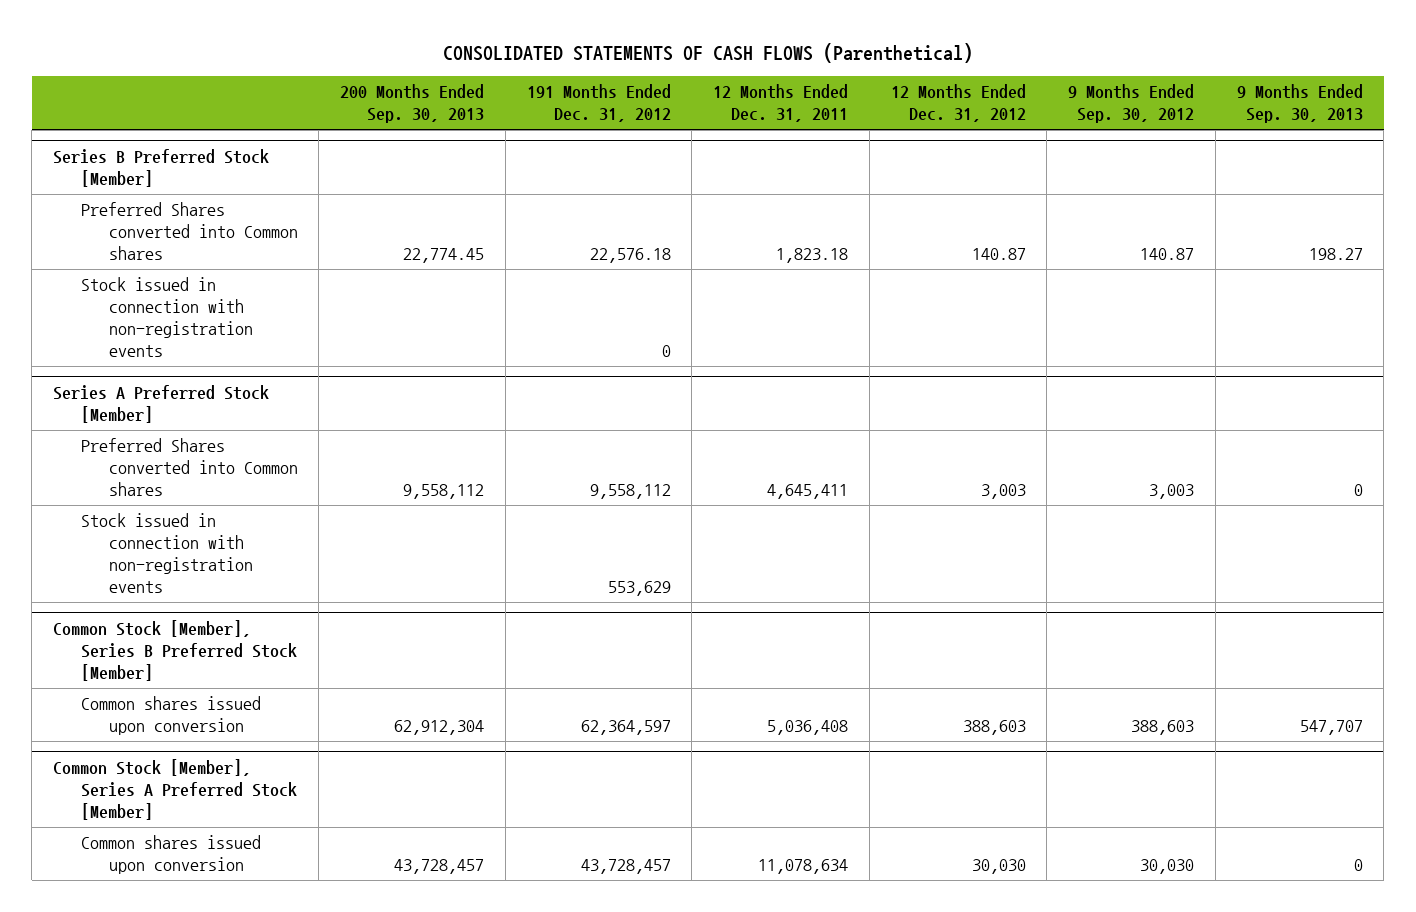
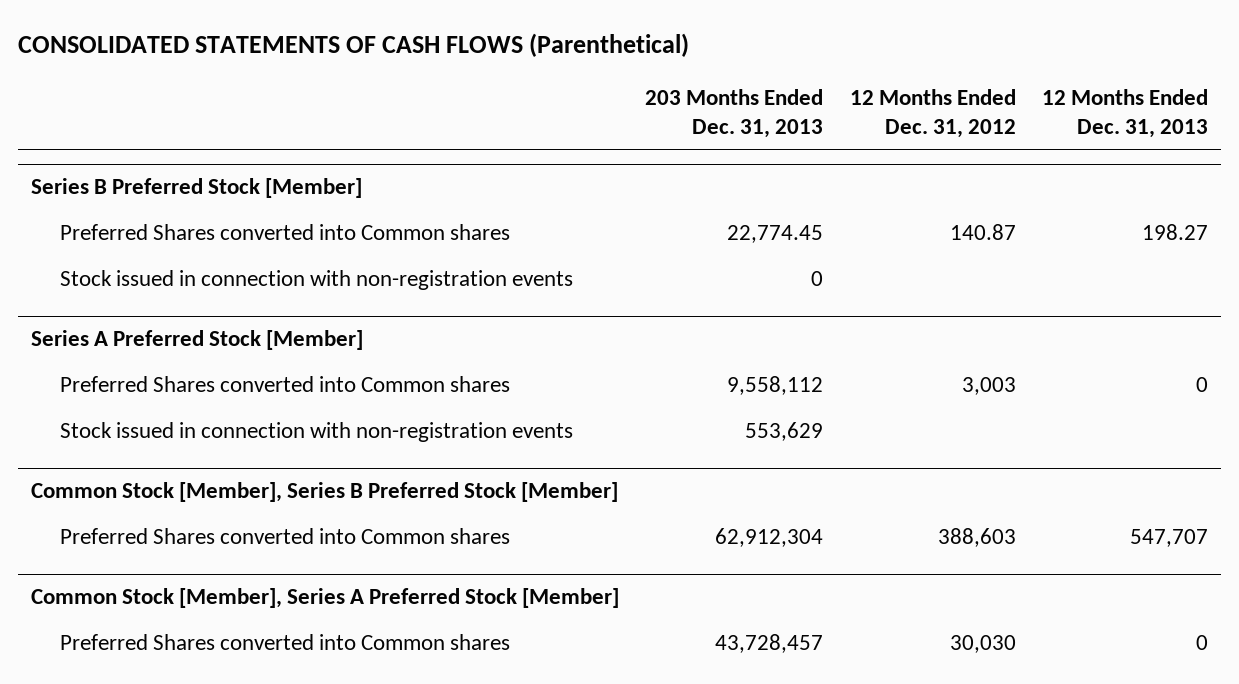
[340,84,485,124] 200 Months Ended Sep. 30, 2013 -> none
[526,84,671,123] 191 Months Ended Dec. 31, 2012 -> none
[713,84,849,123] 12 Months Ended Dec. 31, 2011 -> none
[1068,84,1195,124] 9 Months Ended Sep. 30, 2012 -> none
[1236,84,1363,124] 9 Months Ended Sep. 30, 2013 -> none
none -> [645,89,824,138] 203 Months Ended Dec. 31, 2013
none -> [1041,89,1208,138] 12 Months Ended Dec. 31, 2013
[80,696,261,735] Common shares issued upon conversion -> [60,528,511,545] Preferred Shares converted into Common shares
[80,835,261,874] Common shares issued upon conversion -> none
none -> [60,634,511,651] Preferred Shares converted into Common shares

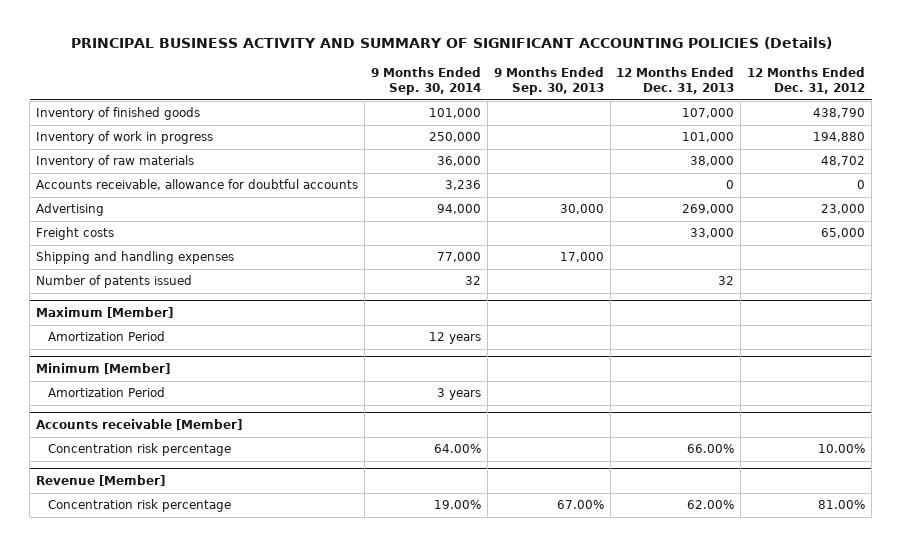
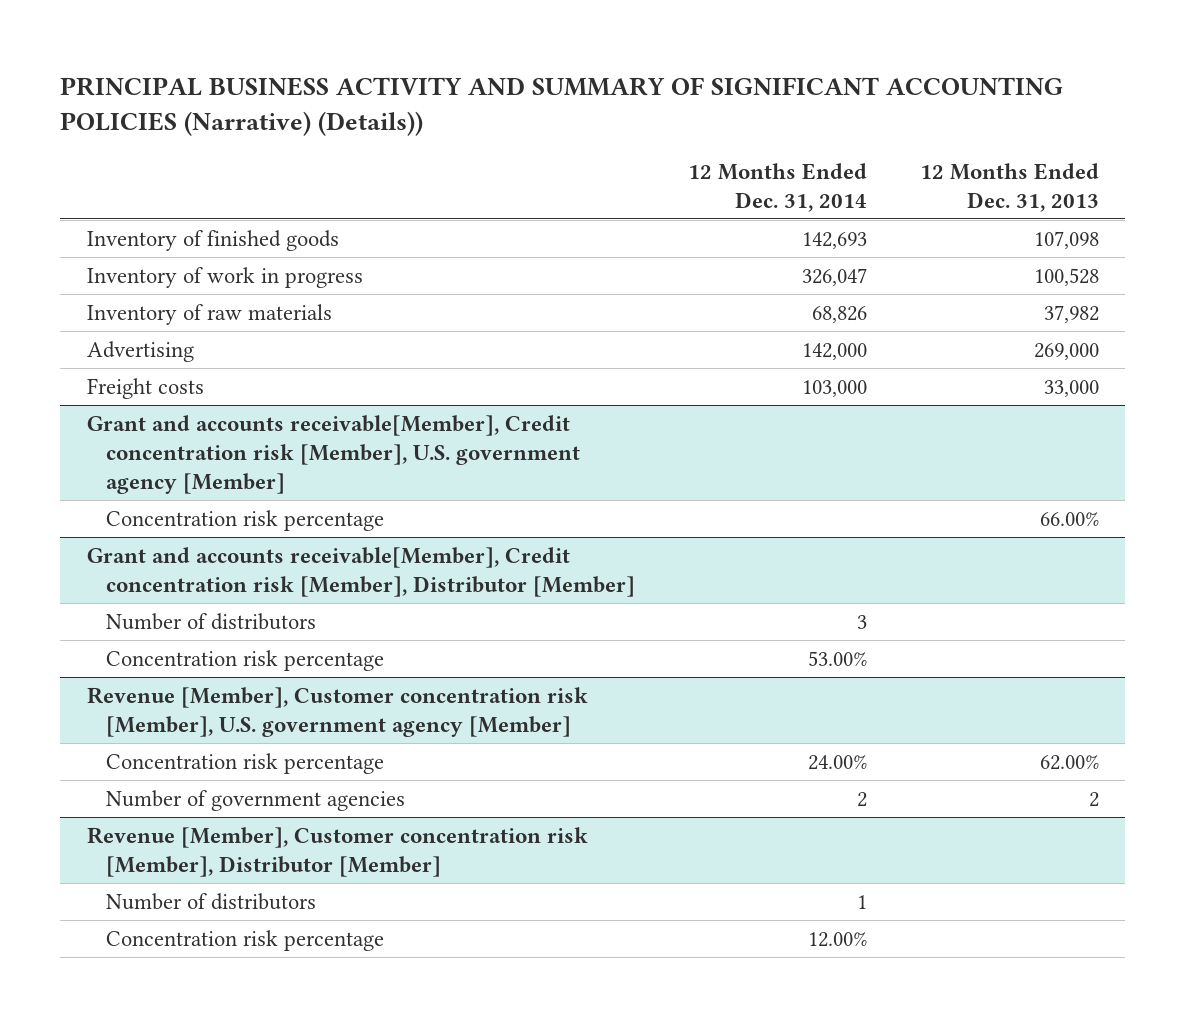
[70,37,832,50] PRINCIPAL BUSINESS ACTIVITY AND SUMMARY OF SIGNIFICANT ACCOUNTING POLICIES (Details) -> [60,77,1064,137] PRINCIPAL BUSINESS ACTIVITY AND SUMMARY OF SIGNIFICANT ACCOUNTING POLICIES (Narrative) (Details))
[370,66,481,96] 9 Months Ended Sep. 30, 2014 -> none
[493,66,604,96] 9 Months Ended Sep. 30, 2013 -> none
[747,66,866,95] 12 Months Ended Dec. 31, 2012 -> none
none -> [687,162,867,212] 12 Months Ended Dec. 31, 2014
[35,179,358,191] Accounts receivable, allowance for doubtful accounts -> none
[682,108,735,119] 107,000 -> [1033,230,1099,249] 107,098
[682,132,735,143] 101,000 -> [1033,267,1099,286] 100,528
[690,156,735,167] 38,000 -> [1043,304,1099,323] 37,982
[35,251,234,265] Shipping and handling expenses -> none
[35,275,192,289] Number of patents issued -> none
[35,307,173,319] Maximum [Member] -> none
[47,331,165,342] Amortization Period -> none
[35,363,170,375] Minimum [Member] -> none
[47,387,165,398] Amortization Period -> none
[35,419,242,431] Accounts receivable [Member] -> none
none -> [86,414,581,494] Grant and accounts receivable[Member], Credit concentration risk [Member], U.S. government agency [Member]
[35,475,165,487] Revenue [Member] -> none
none -> [86,546,636,597] Grant and accounts receivable[Member], Credit concentration risk [Member], Distributor [Member]
none -> [106,612,317,630] Number of distributors
none -> [106,649,385,671] Concentration risk percentage
none -> [86,686,588,737] Revenue [Member], Customer concentration risk [Member], U.S. government agency [Member]
none -> [106,789,406,811] Number of government agencies
none -> [86,826,588,877] Revenue [Member], Customer concentration risk [Member], Distributor [Member]
none -> [106,892,317,910] Number of distributors
none -> [106,929,385,951] Concentration risk percentage

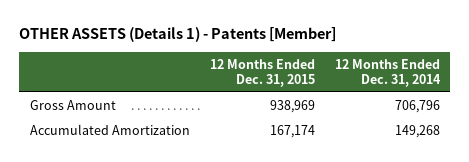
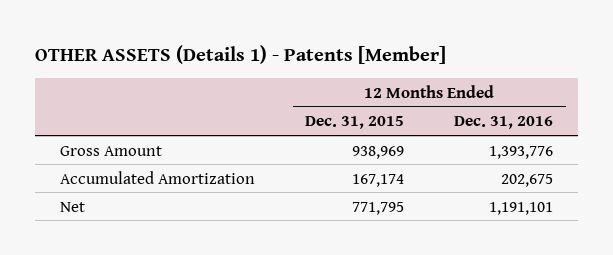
[334,58,441,87] 12 Months Ended Dec. 31, 2014 -> none
none -> [454,116,554,130] Dec. 31, 2016
none -> [59,201,85,212] Net

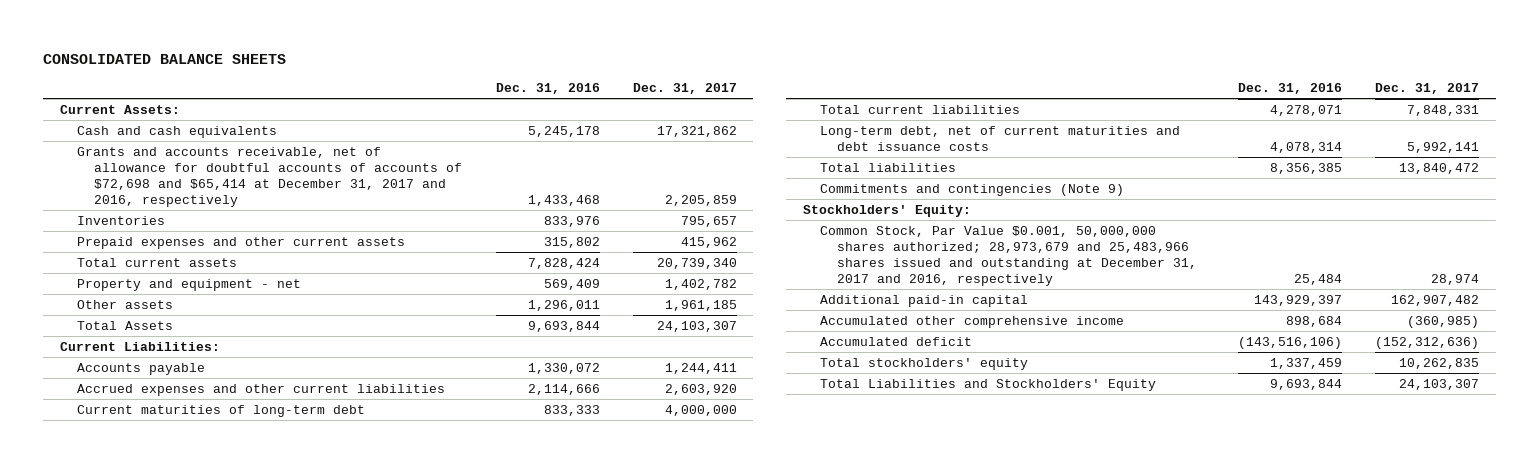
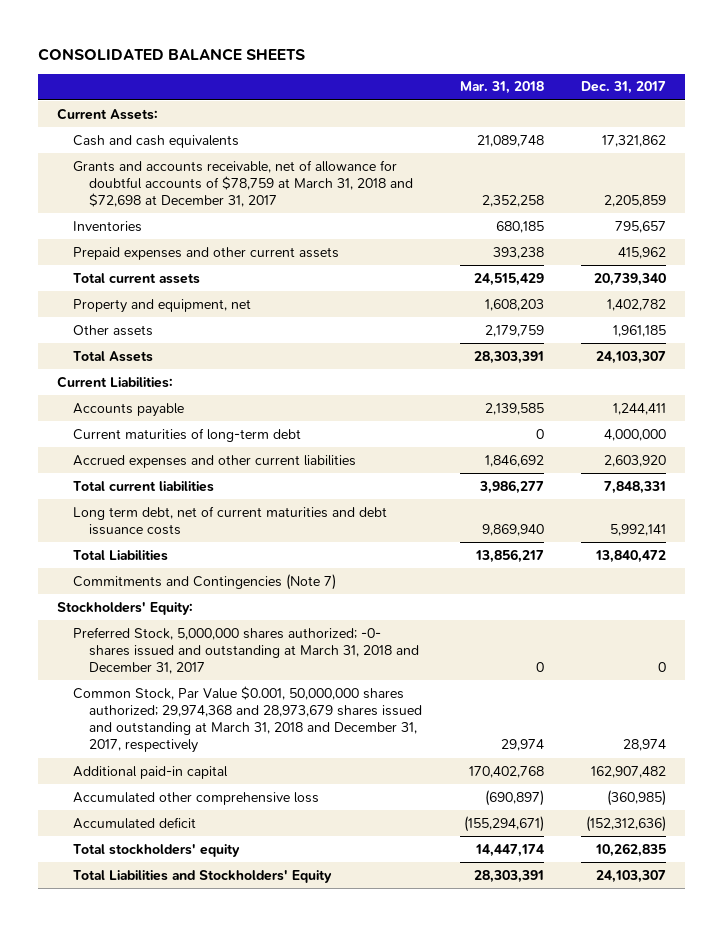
[495,82,600,94] Dec. 31, 2016 -> none
none -> [459,81,544,95] Mar. 31, 2018
[77,147,463,207] Grants and accounts receivable, net of allowance for doubtful accounts of accounts of $72,698 and $65,414 at December 31, 2017 and 2016, respectively -> [72,159,414,208] Grants and accounts receivable, net of allowance for doubtful accounts of $78,759 at March 31, 2018 and $72,698 at December 31, 2017
[77,279,302,292] Property and equipment - net -> [72,298,251,313] Property and equipment, net
[77,384,446,397] Accrued expenses and other current liabilities -> [72,454,356,468] Accrued expenses and other current liabilities
[819,126,1180,151] Long-term debt, net of current maturities and debt issuance costs -> [72,505,387,536] Long term debt, net of current maturities and debt issuance costs
[819,163,956,173] Total liabilities -> [72,549,168,561] Total Liabilities
[819,184,1124,197] Commitments and contingencies (Note 9) -> [72,573,336,590] Commitments and Contingencies (Note 7)
none -> [72,626,420,675] Preferred Stock, 5,000,000 shares authorized; -0- shares issued and outstanding at March 31, 2018 and December 31, 2017
[819,226,1198,286] Common Stock, Par Value $0.001, 50,000,000 shares authorized; 28,973,679 and 25,483,966 shares issued and outstanding at December 31, 2017 and 2016, respectively -> [72,685,423,754] Common Stock, Par Value $0.001, 50,000,000 shares authorized; 29,974,368 and 28,973,679 shares issued and outstanding at March 31, 2018 and December 31, 2017, respectively
[819,316,1124,329] Accumulated other comprehensive income -> [72,791,319,805] Accumulated other comprehensive loss

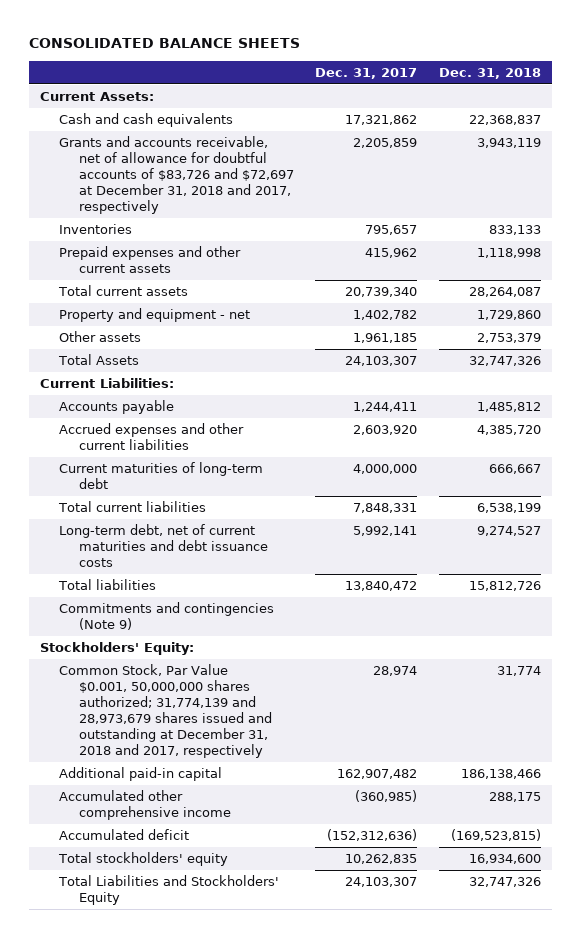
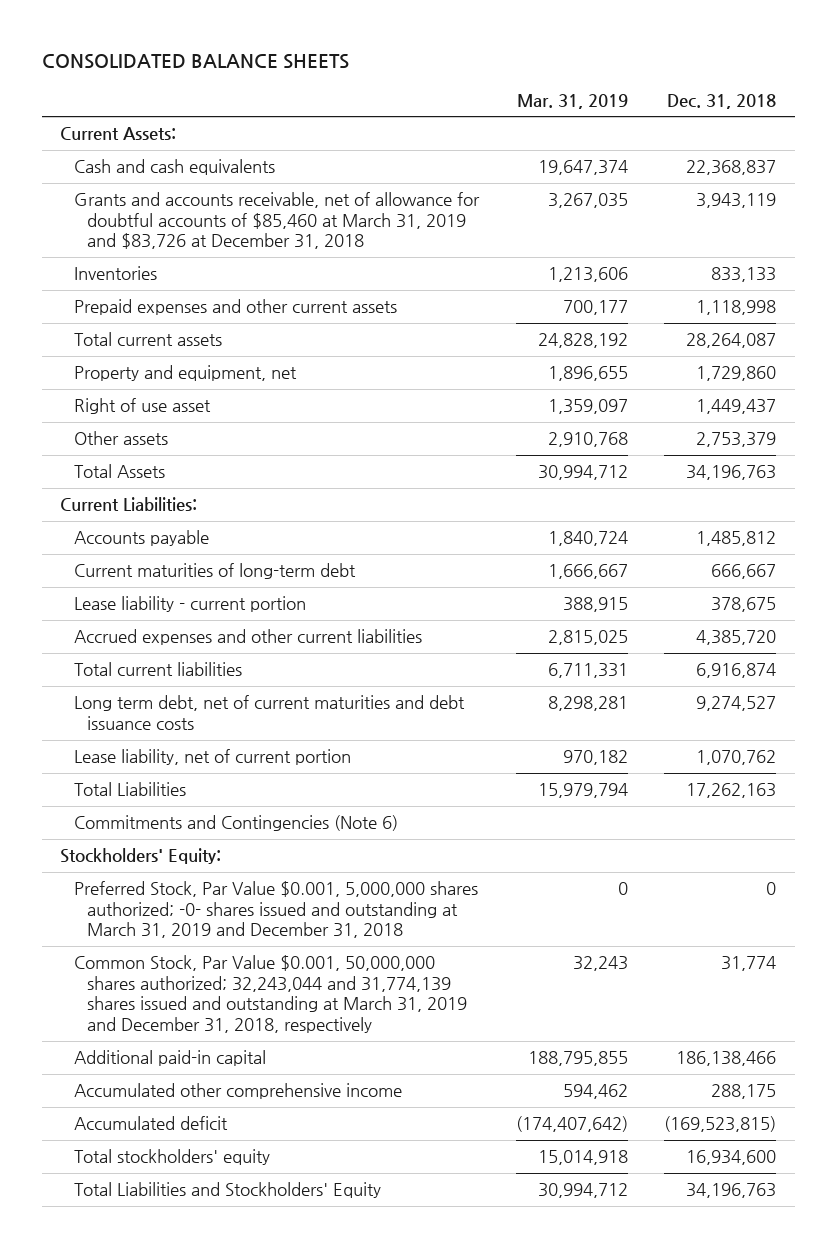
[315,67,418,79] Dec. 31, 2017 -> none
none -> [516,93,628,109] Mar. 31, 2019
[59,136,294,214] Grants and accounts receivable, net of allowance for doubtful accounts of $83,726 and $72,697 at December 31, 2018 and 2017, respectively -> [73,192,480,250] Grants and accounts receivable, net of allowance for doubtful accounts of $85,460 at March 31, 2019 and $83,726 at December 31, 2018
[59,308,251,323] Property and equipment - net -> [73,365,297,382] Property and equipment, net
none -> [73,398,211,415] Right of use asset
[469,356,542,367] 32,747,326 -> [686,465,777,481] 34,196,763
none -> [73,596,306,613] Lease liability - current portion
[59,423,245,451] Accrued expenses and other current liabilities -> [73,629,422,646] Accrued expenses and other current liabilities
[477,503,542,514] 6,538,199 -> [696,663,777,679] 6,916,874
[59,524,268,567] Long-term debt, net of current maturities and debt issuance costs -> [73,695,465,730] Long term debt, net of current maturities and debt issuance costs
none -> [73,749,351,766] Lease liability, net of current portion
[58,579,157,591] Total liabilities -> [73,782,186,797] Total Liabilities
[469,581,542,592] 15,812,726 -> [686,783,777,799] 17,262,163
[59,602,275,631] Commitments and contingencies (Note 9) -> [73,815,398,832] Commitments and Contingencies (Note 6)
none -> [73,881,478,939] Preferred Stock, Par Value $0.001, 5,000,000 shares authorized; -0- shares issued and outstanding at March 31, 2019 and December 31, 2018
[59,664,272,758] Common Stock, Par Value $0.001, 50,000,000 shares authorized; 31,774,139 and 28,973,679 shares issued and outstanding at December 31, 2018 and 2017, respectively -> [73,955,468,1034] Common Stock, Par Value $0.001, 50,000,000 shares authorized; 32,243,044 and 31,774,139 shares issued and outstanding at March 31, 2019 and December 31, 2018, respectively
[469,877,542,888] 32,747,326 -> [686,1183,777,1199] 34,196,763

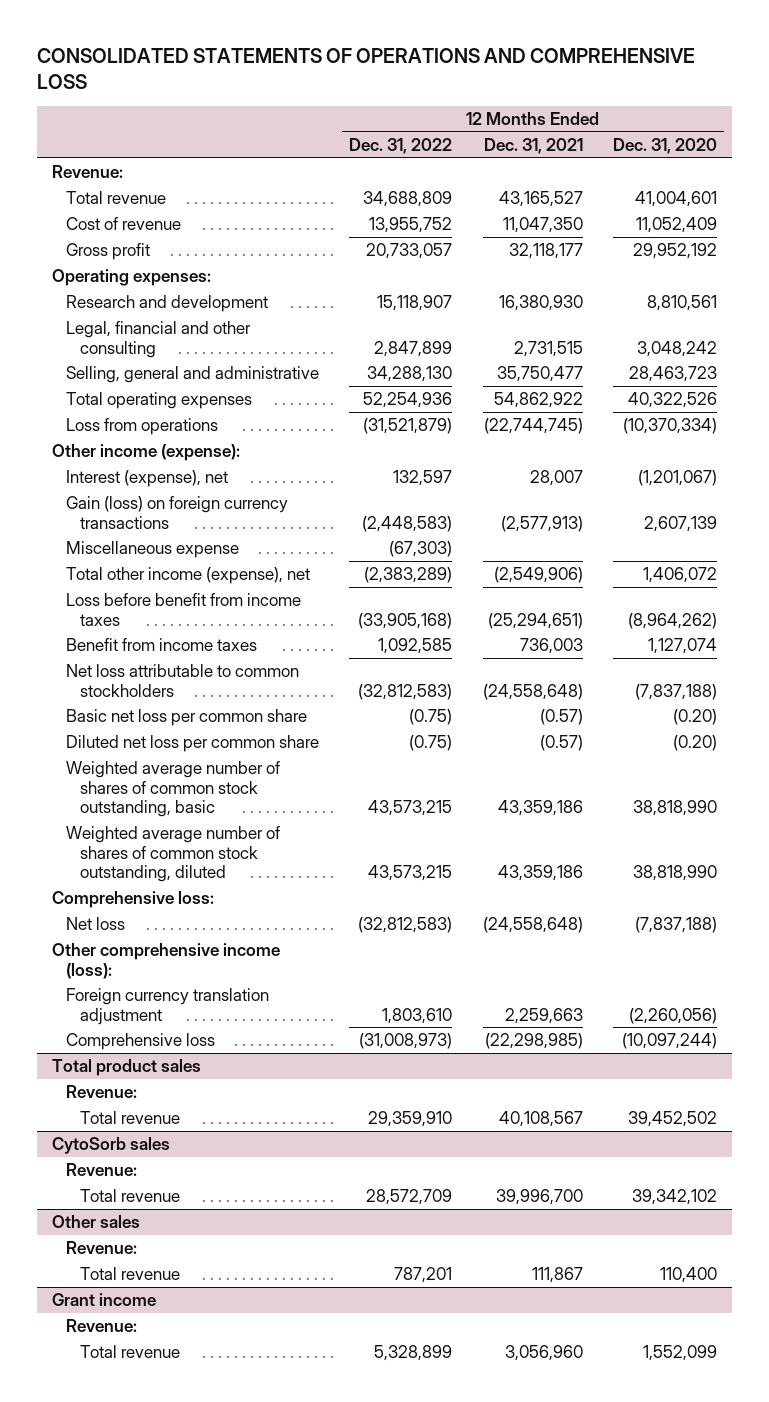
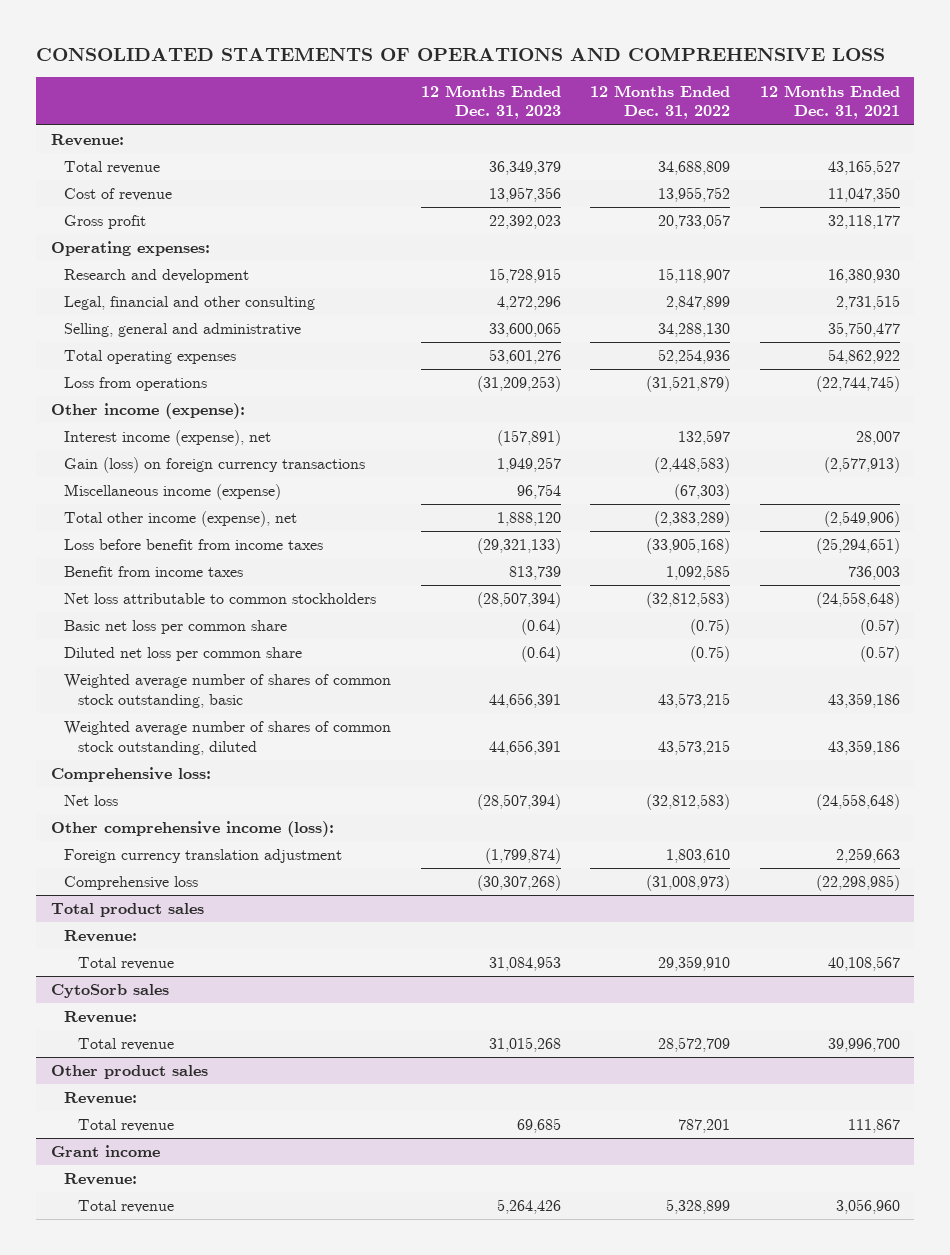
[612,137,717,154] Dec. 31, 2020 -> none
none -> [420,84,561,120] 12 Months Ended Dec. 31, 2023
[66,470,229,488] Interest (expense), net -> [64,430,272,447] Interest income (expense), net
[66,541,240,559] Miscellaneous expense -> [64,484,282,501] Miscellaneous income (expense)
[51,1215,140,1229] Other sales -> [50,1065,208,1080] Other product sales

